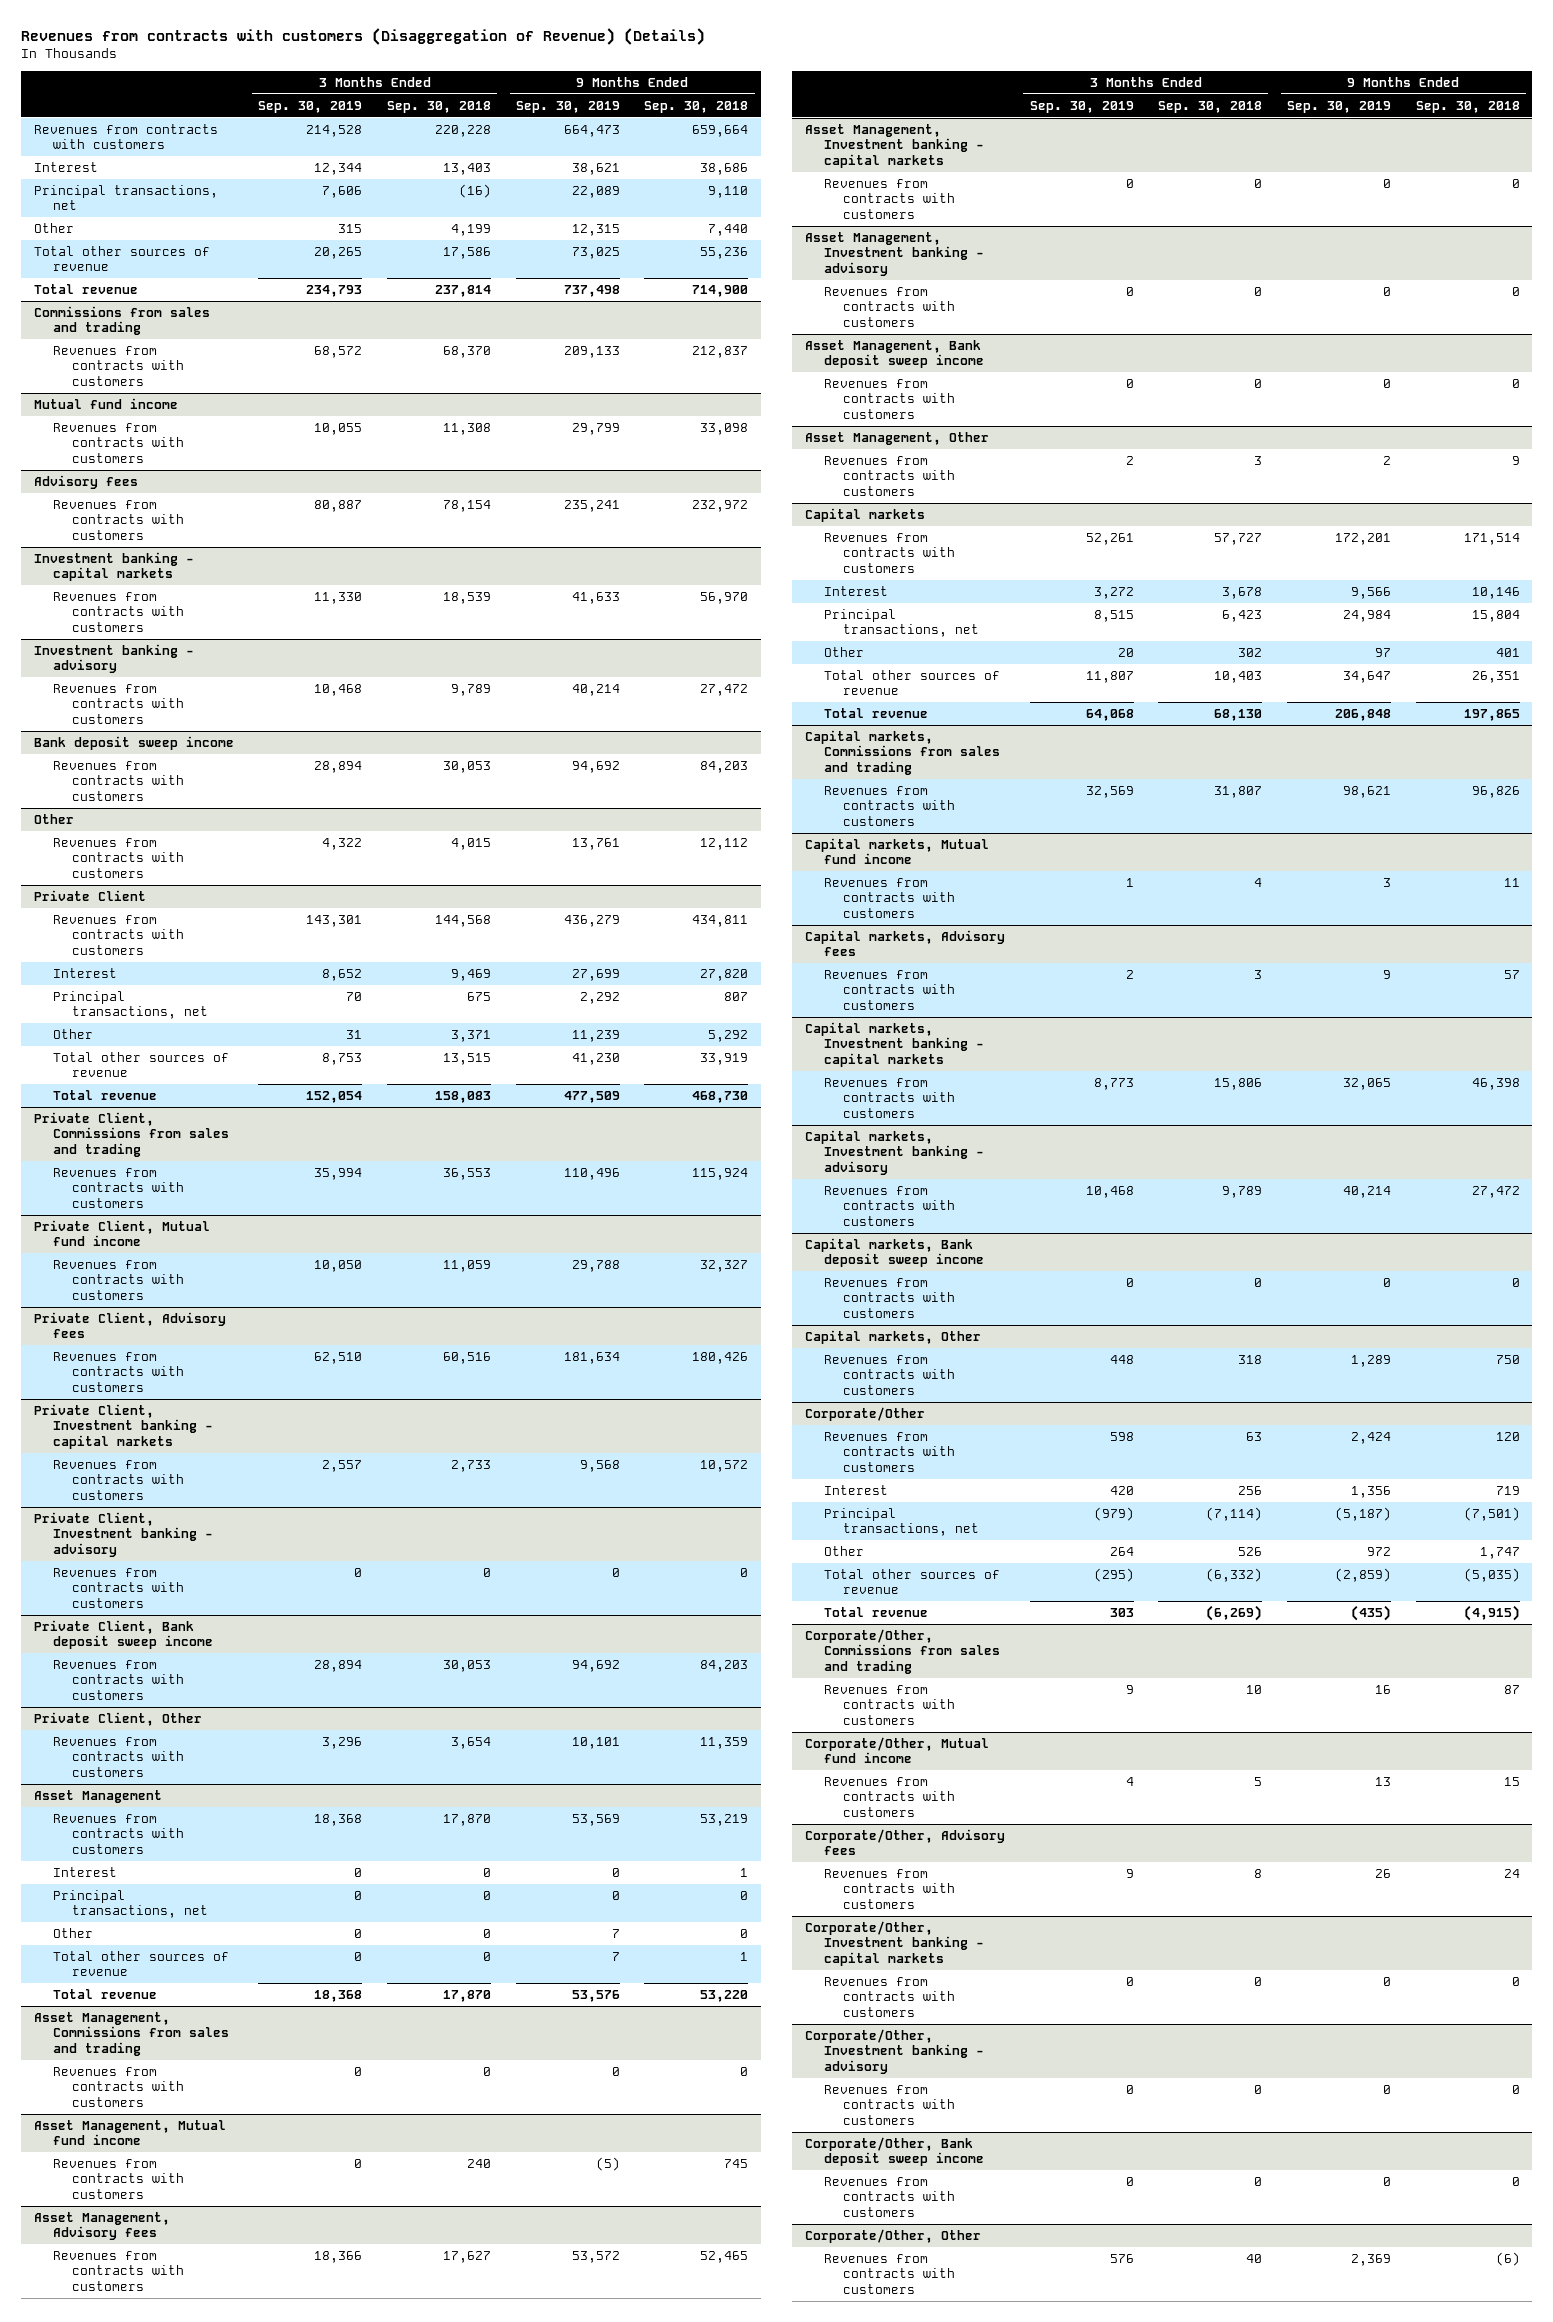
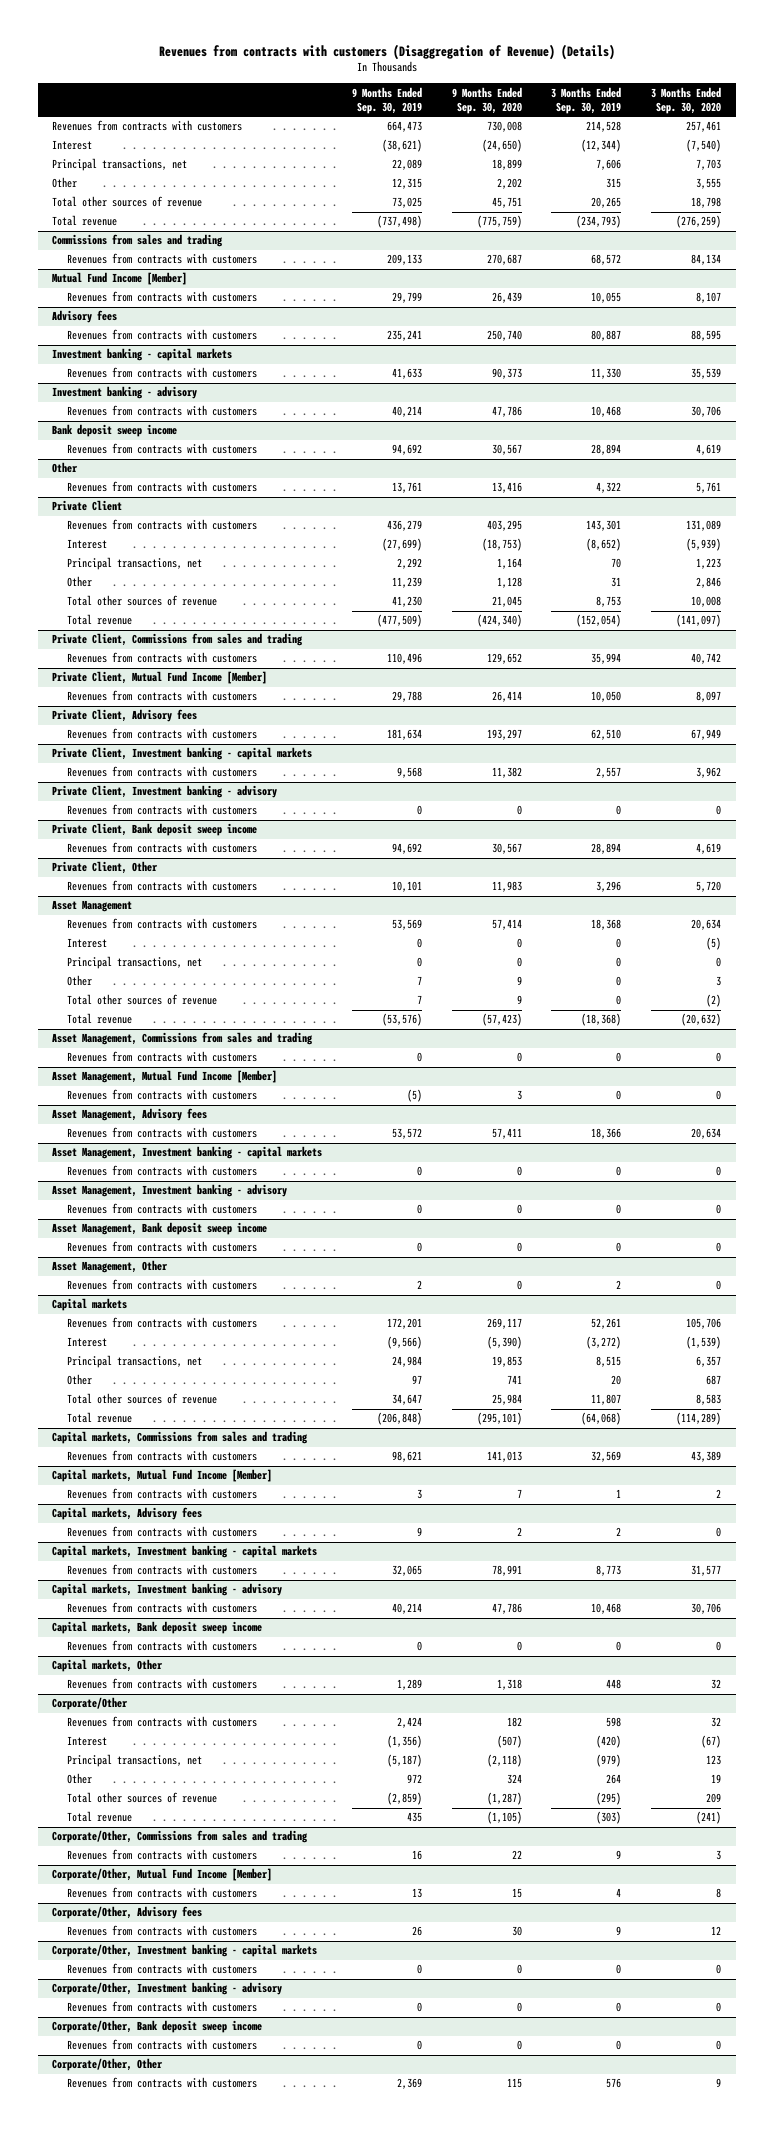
[386,100,491,113] Sep. 30, 2018 -> none
[644,100,749,113] Sep. 30, 2018 -> none
none -> [451,86,522,114] 9 Months Ended Sep. 30, 2020
none -> [651,86,722,114] 3 Months Ended Sep. 30, 2020
[314,162,363,175] 12,344 -> [581,139,622,153] (12,344)
[571,162,620,175] 38,621 -> [382,139,423,153] (38,621)
[306,284,363,297] 234,793 -> [576,215,622,229] (234,793)
[563,284,620,297] 737,498 -> [377,215,423,229] (737,498)
[33,397,178,409] Mutual fund income -> [52,272,188,286] Mutual Fund Income [Member]
[322,968,363,981] 8,652 -> [586,538,622,552] (8,652)
[571,968,620,981] 27,699 -> [382,538,423,552] (27,699)
[306,1090,363,1103] 152,054 -> [576,614,622,628] (152,054)
[563,1090,620,1103] 477,509 -> [377,614,423,628] (477,509)
[33,1219,210,1247] Private Client, Mutual fund income -> [52,671,268,685] Private Client, Mutual Fund Income [Member]
[314,1989,363,2002] 18,368 -> [581,1013,622,1027] (18,368)
[571,1989,620,2002] 53,576 -> [382,1013,423,1027] (53,576)
[33,2119,226,2146] Asset Management, Mutual fund income -> [52,1070,278,1084] Asset Management, Mutual Fund Income [Member]
[1093,586,1134,599] 3,272 -> [586,1336,622,1350] (3,272)
[1350,586,1391,599] 9,566 -> [387,1336,423,1350] (9,566)
[1085,708,1134,721] 64,068 -> [581,1412,622,1426] (64,068)
[1334,708,1391,721] 206,848 -> [377,1412,423,1426] (206,848)
[804,837,989,865] Capital markets, Mutual fund income -> [52,1469,273,1483] Capital markets, Mutual Fund Income [Member]
[1109,1485,1134,1495] 420 -> [596,1735,622,1749] (420)
[1350,1485,1391,1498] 1,356 -> [387,1735,423,1749] (1,356)
[1109,1607,1134,1617] 303 -> [596,1811,622,1825] (303)
[1350,1604,1391,1621] (435) -> [407,1812,423,1823] 435
[804,1736,989,1764] Corporate/Other, Mutual fund income -> [52,1868,273,1882] Corporate/Other, Mutual Fund Income [Member]

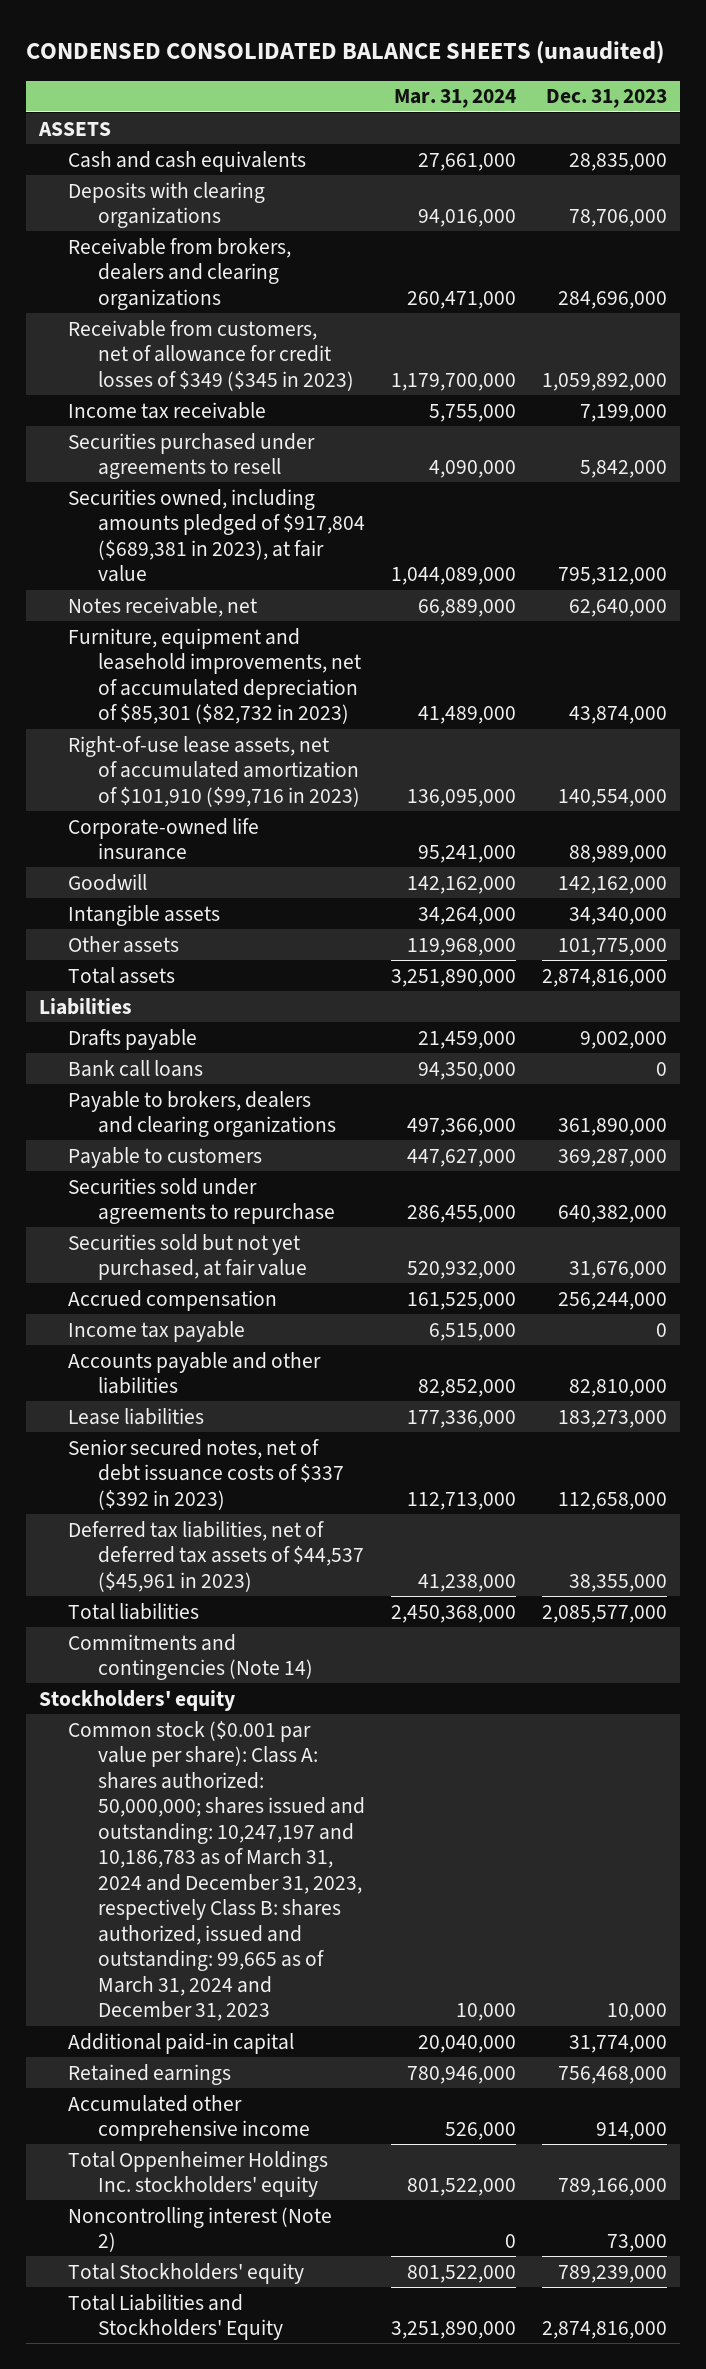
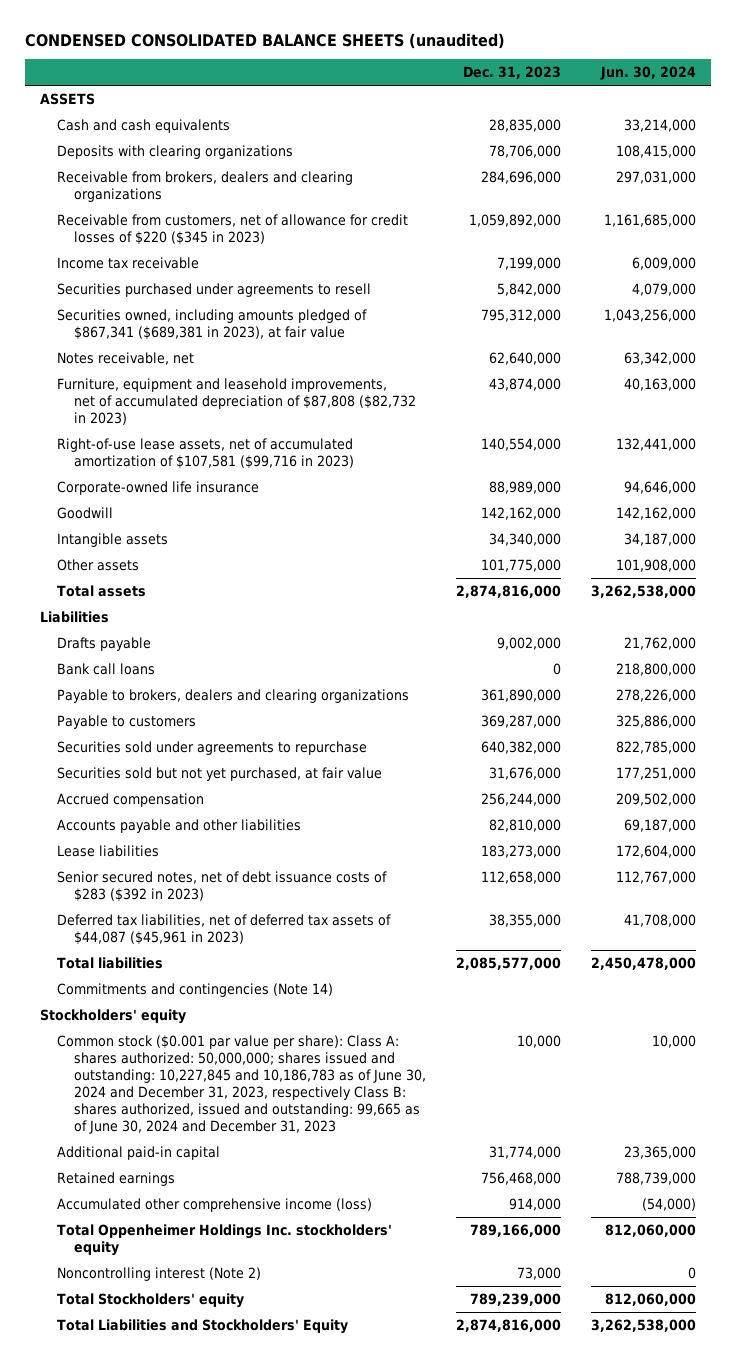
[393,89,516,109] Mar. 31, 2024 -> none
none -> [600,66,697,81] Jun. 30, 2024
[68,319,354,391] Receivable from customers, net of allowance for credit losses of $349 ($345 in 2023) -> [57,213,409,246] Receivable from customers, net of allowance for credit losses of $220 ($345 in 2023)
[68,488,365,583] Securities owned, including amounts pledged of $917,804 ($689,381 in 2023), at fair value -> [57,308,368,341] Securities owned, including amounts pledged of $867,341 ($689,381 in 2023), at fair value
[68,627,361,725] Furniture, equipment and leasehold improvements, net of accumulated depreciation of $85,301 ($82,732 in 2023) -> [57,377,416,426] Furniture, equipment and leasehold improvements, net of accumulated depreciation of $87,808 ($82,732 in 2023)
[68,735,360,807] Right-of-use lease assets, net of accumulated amortization of $101,910 ($99,716 in 2023) -> [57,437,354,470] Right-of-use lease assets, net of accumulated amortization of $107,581 ($99,716 in 2023)
[68,1320,246,1342] Income tax payable -> none
[68,1438,344,1510] Senior secured notes, net of debt issuance costs of $337 ($392 in 2023) -> [57,870,388,903] Senior secured notes, net of debt issuance costs of $283 ($392 in 2023)
[68,1520,364,1592] Deferred tax liabilities, net of deferred tax assets of $44,537 ($45,961 in 2023) -> [57,913,392,946] Deferred tax liabilities, net of deferred tax assets of $44,087 ($45,961 in 2023)
[68,1720,365,2022] Common stock ($0.001 par value per share): Class A: shares authorized: 50,000,000; shares issued and outstanding: 10,247,197 and 10,186,783 as of March 31, 2024 and December 31, 2023, respectively Class B: shares authorized, issued and outstanding: 99,665 as of March 31, 2024 and December 31, 2023 -> [57,1034,426,1135] Common stock ($0.001 par value per share): Class A: shares authorized: 50,000,000; shares issued and outstanding: 10,227,845 and 10,186,783 as of June 30, 2024 and December 31, 2023, respectively Class B: shares authorized, issued and outstanding: 99,665 as of June 30, 2024 and December 31, 2023
[68,2094,310,2142] Accumulated other comprehensive income -> [57,1197,373,1212] Accumulated other comprehensive income (loss)

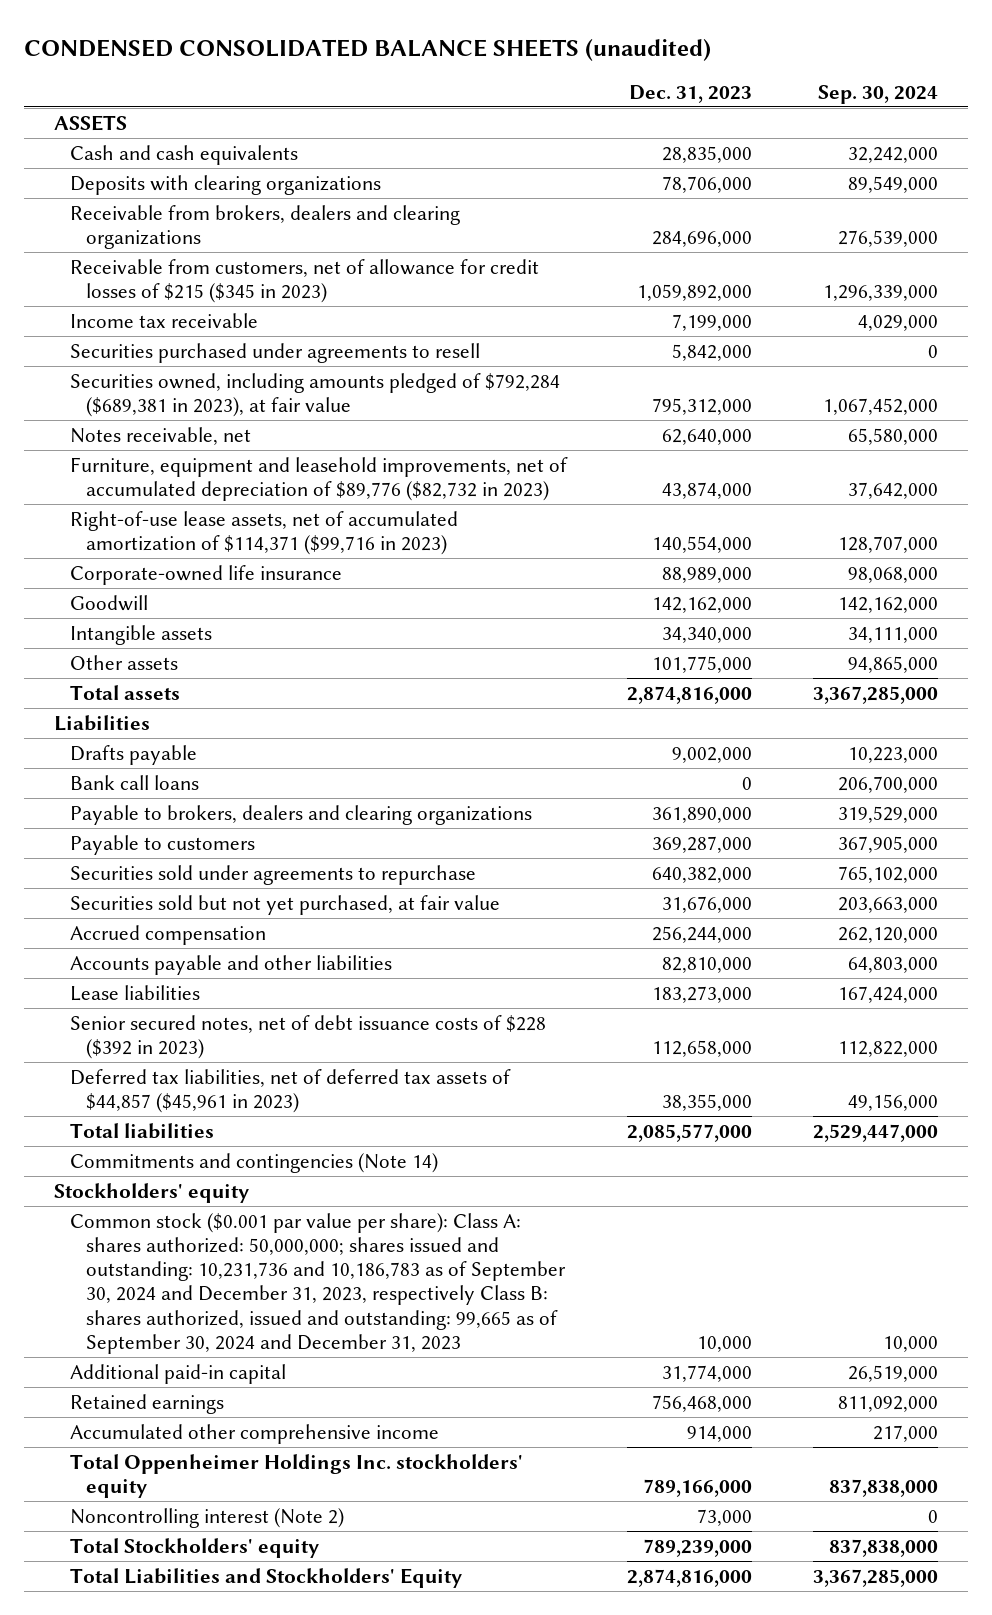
[600,66,697,81] Jun. 30, 2024 -> none
none -> [818,84,939,104] Sep. 30, 2024
[57,213,409,246] Receivable from customers, net of allowance for credit losses of $220 ($345 in 2023) -> [69,258,539,303] Receivable from customers, net of allowance for credit losses of $215 ($345 in 2023)
[57,308,368,341] Securities owned, including amounts pledged of $867,341 ($689,381 in 2023), at fair value -> [69,372,560,417] Securities owned, including amounts pledged of $792,284 ($689,381 in 2023), at fair value
[57,377,416,426] Furniture, equipment and leasehold improvements, net of accumulated depreciation of $87,808 ($82,732 in 2023) -> [69,456,568,501] Furniture, equipment and leasehold improvements, net of accumulated depreciation of $89,776 ($82,732 in 2023)
[57,437,354,470] Right-of-use lease assets, net of accumulated amortization of $107,581 ($99,716 in 2023) -> [69,510,458,555] Right-of-use lease assets, net of accumulated amortization of $114,371 ($99,716 in 2023)
[57,870,388,903] Senior secured notes, net of debt issuance costs of $283 ($392 in 2023) -> [69,1014,546,1059] Senior secured notes, net of debt issuance costs of $228 ($392 in 2023)
[57,913,392,946] Deferred tax liabilities, net of deferred tax assets of $44,087 ($45,961 in 2023) -> [69,1068,511,1113] Deferred tax liabilities, net of deferred tax assets of $44,857 ($45,961 in 2023)
[57,1034,426,1135] Common stock ($0.001 par value per share): Class A: shares authorized: 50,000,000; shares issued and outstanding: 10,227,845 and 10,186,783 as of June 30, 2024 and December 31, 2023, respectively Class B: shares authorized, issued and outstanding: 99,665 as of June 30, 2024 and December 31, 2023 -> [69,1212,566,1354] Common stock ($0.001 par value per share): Class A: shares authorized: 50,000,000; shares issued and outstanding: 10,231,736 and 10,186,783 as of September 30, 2024 and December 31, 2023, respectively Class B: shares authorized, issued and outstanding: 99,665 as of September 30, 2024 and December 31, 2023
[57,1197,373,1212] Accumulated other comprehensive income (loss) -> [69,1423,439,1444] Accumulated other comprehensive income

